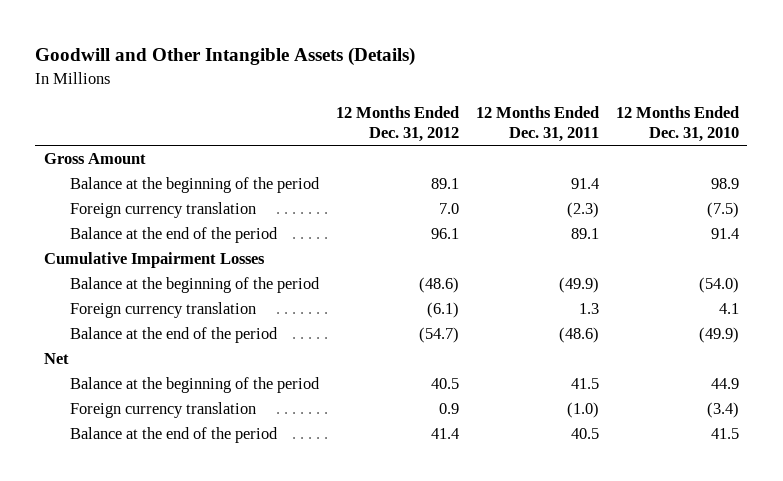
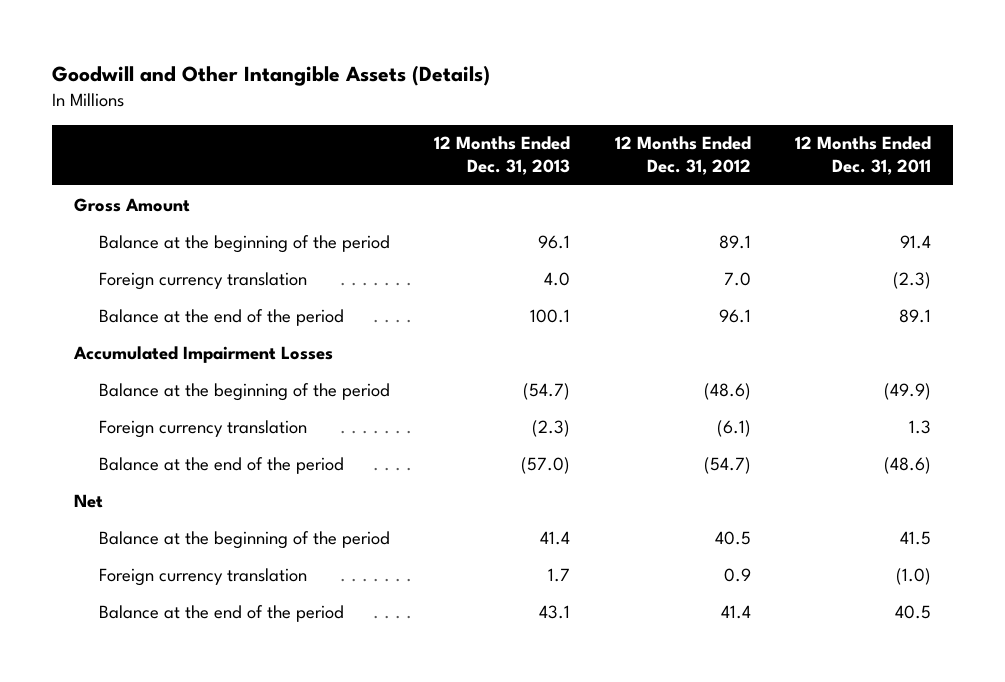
[616,106,740,143] 12 Months Ended Dec. 31, 2010 -> none
none -> [434,136,571,176] 12 Months Ended Dec. 31, 2013
[43,251,265,268] Cumulative Impairment Losses -> [73,345,334,363] Accumulated Impairment Losses

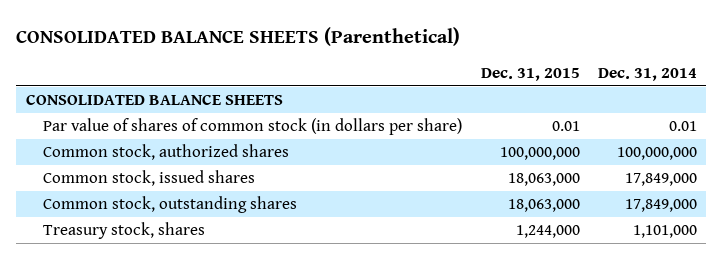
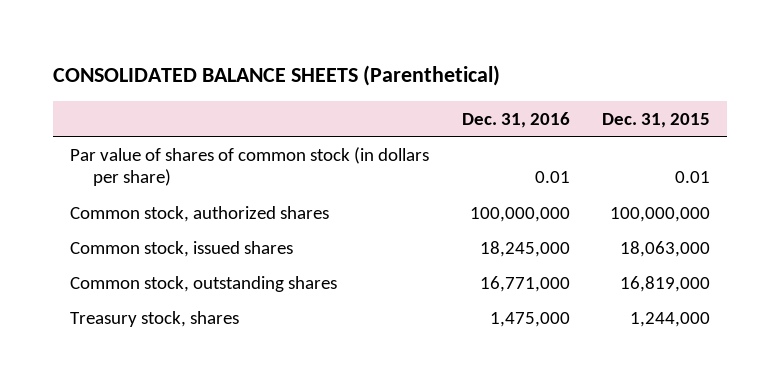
[598,68,698,82] Dec. 31, 2014 -> none
none -> [461,111,570,128] Dec. 31, 2016
[25,94,283,106] CONSOLIDATED BALANCE SHEETS -> none
[507,199,580,213] 18,063,000 -> [620,275,711,292] 16,819,000

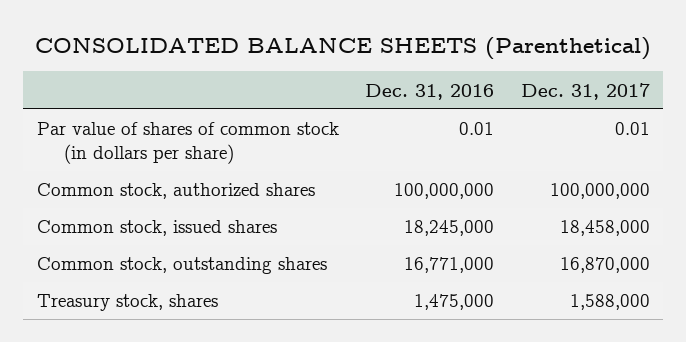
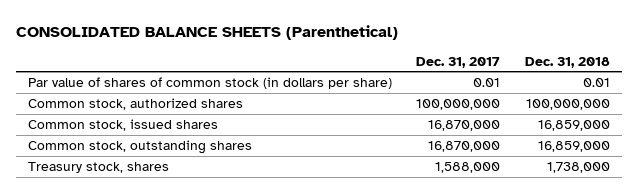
[365,83,495,100] Dec. 31, 2016 -> none
none -> [524,56,610,68] Dec. 31, 2018
[559,220,650,237] 18,458,000 -> [428,120,501,132] 16,870,000

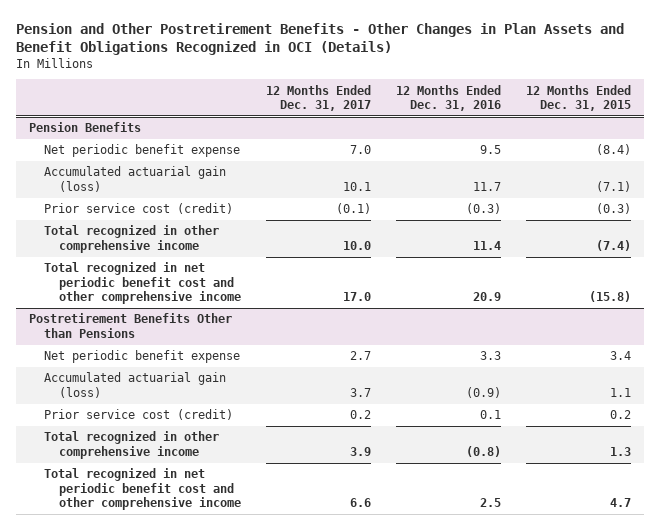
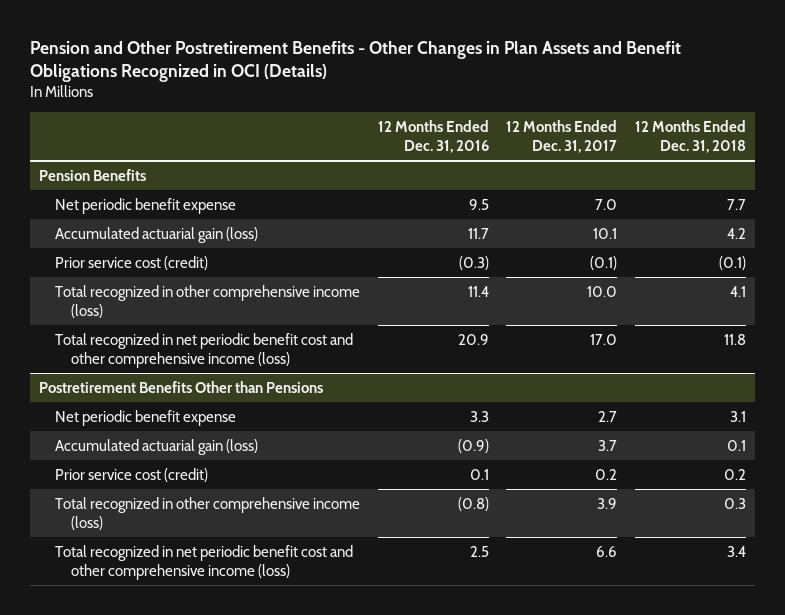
[525,84,631,111] 12 Months Ended Dec. 31, 2015 -> none
none -> [634,119,746,154] 12 Months Ended Dec. 31, 2018
[43,225,219,253] Total recognized in other comprehensive income -> [54,284,360,318] Total recognized in other comprehensive income (loss)
[43,262,241,304] Total recognized in net periodic benefit cost and other comprehensive income -> [54,332,353,368] Total recognized in net periodic benefit cost and other comprehensive income (loss)
[43,431,219,459] Total recognized in other comprehensive income -> [54,496,360,530] Total recognized in other comprehensive income (loss)
[43,468,241,510] Total recognized in net periodic benefit cost and other comprehensive income -> [54,544,353,580] Total recognized in net periodic benefit cost and other comprehensive income (loss)

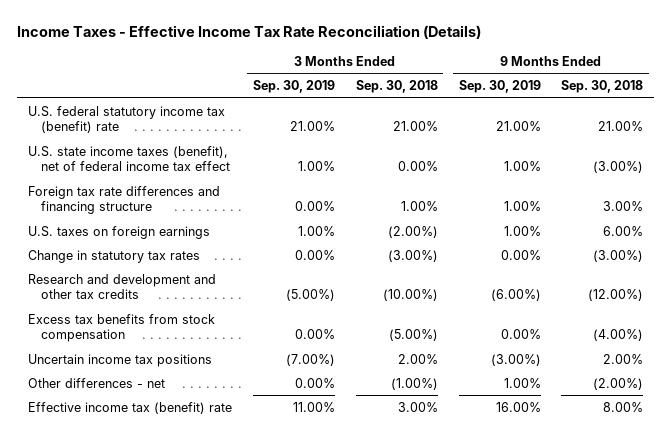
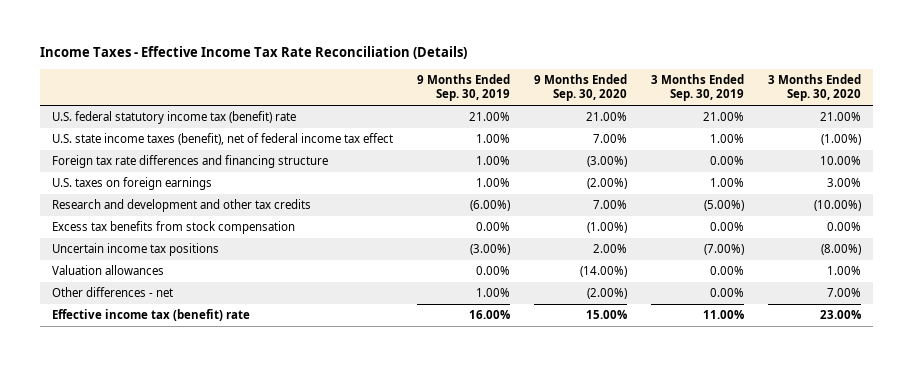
[355,80,438,94] Sep. 30, 2018 -> none
[561,80,644,94] Sep. 30, 2018 -> none
none -> [533,73,627,102] 9 Months Ended Sep. 30, 2020
none -> [767,73,861,102] 3 Months Ended Sep. 30, 2020
[27,249,200,263] Change in statutory tax rates -> none
none -> [51,265,164,276] Valuation allowances

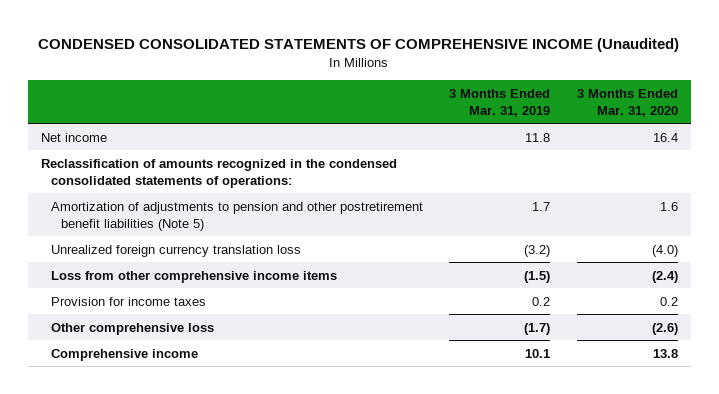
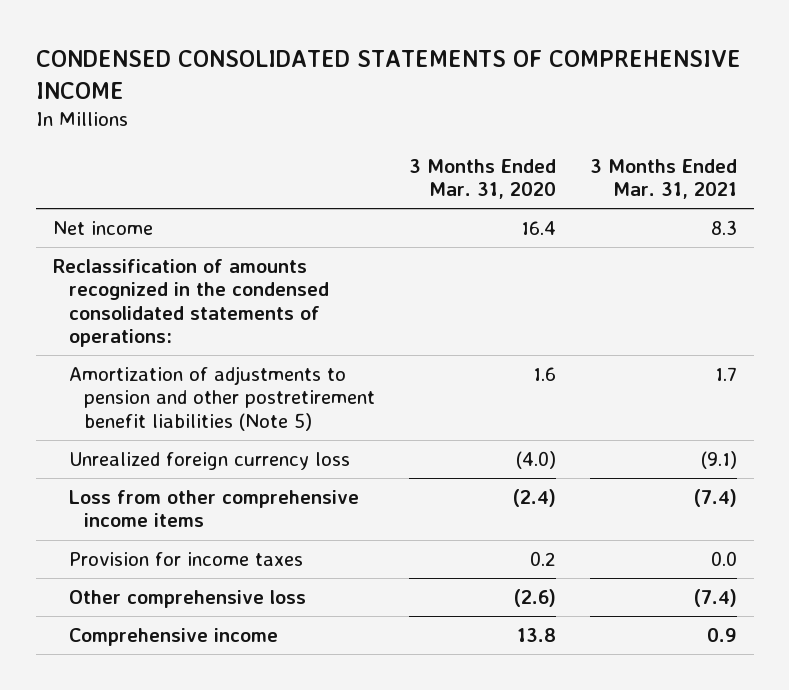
[38,37,680,52] CONDENSED CONSOLIDATED STATEMENTS OF COMPREHENSIVE INCOME (Unaudited) -> [35,50,741,99] CONDENSED CONSOLIDATED STATEMENTS OF COMPREHENSIVE INCOME
[449,88,551,117] 3 Months Ended Mar. 31, 2019 -> none
none -> [589,158,737,199] 3 Months Ended Mar. 31, 2021
[51,244,302,257] Unrealized foreign currency translation loss -> [68,452,350,471] Unrealized foreign currency loss

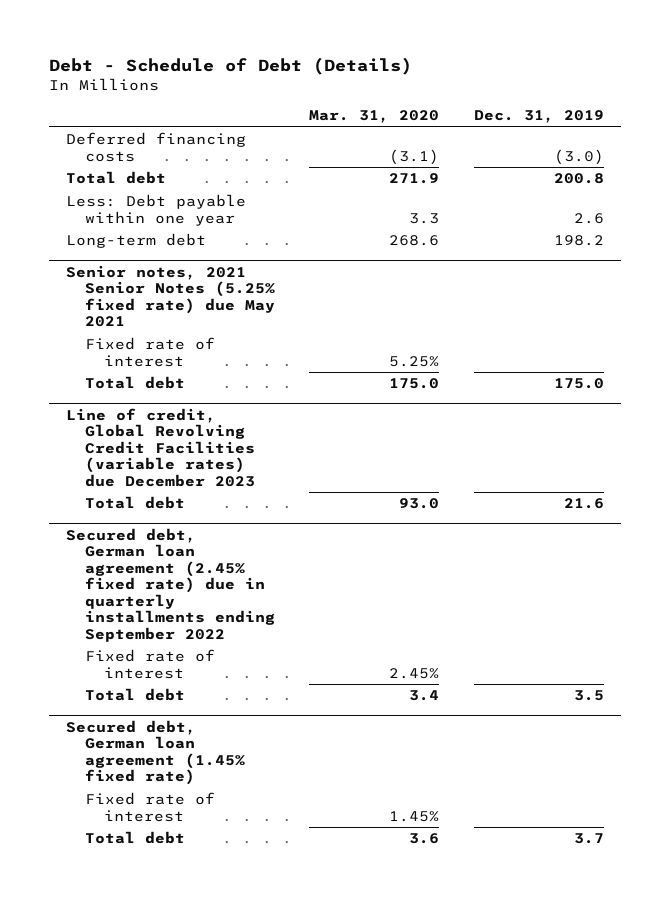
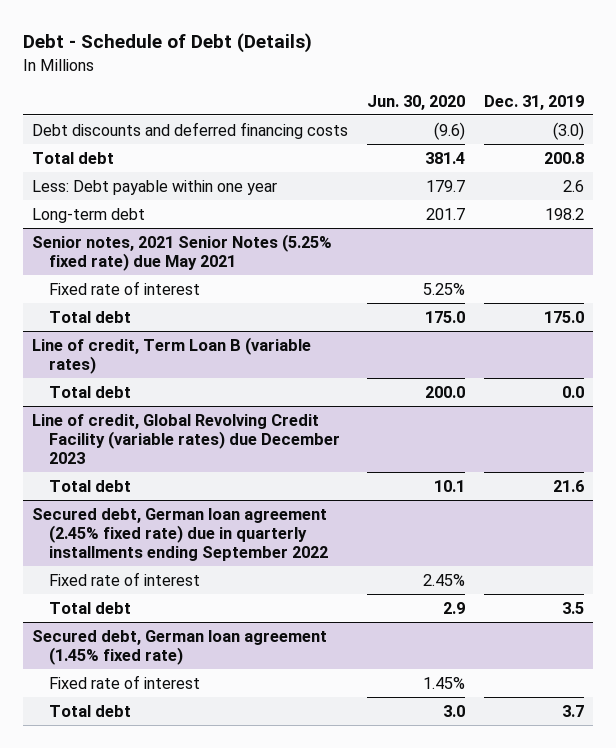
[309,110,440,124] Mar. 31, 2020 -> none
none -> [367,94,466,110] Jun. 30, 2020
[66,132,247,162] Deferred financing costs -> [32,121,349,139] Debt discounts and deferred financing costs
none -> [32,336,312,374] Line of credit, Term Loan B (variable rates)
none -> [49,385,132,398] Total debt
[66,407,255,487] Line of credit, Global Revolving Credit Facilities (variable rates) due December 2023 -> [32,413,341,465] Line of credit, Global Revolving Credit Facility (variable rates) due December 2023

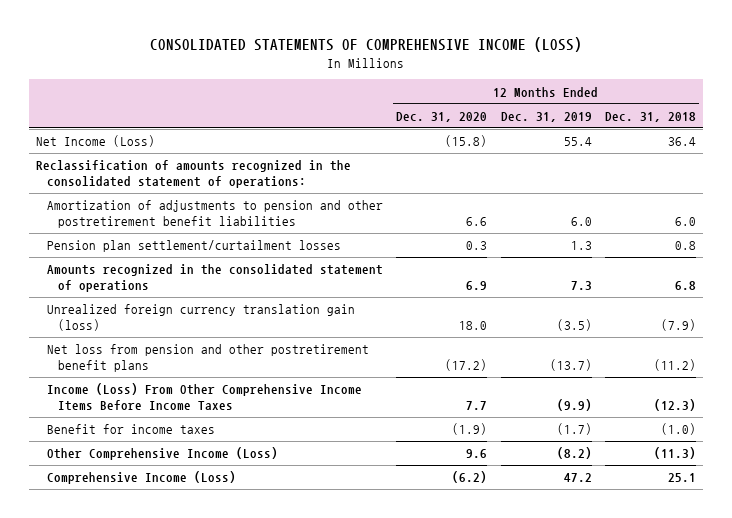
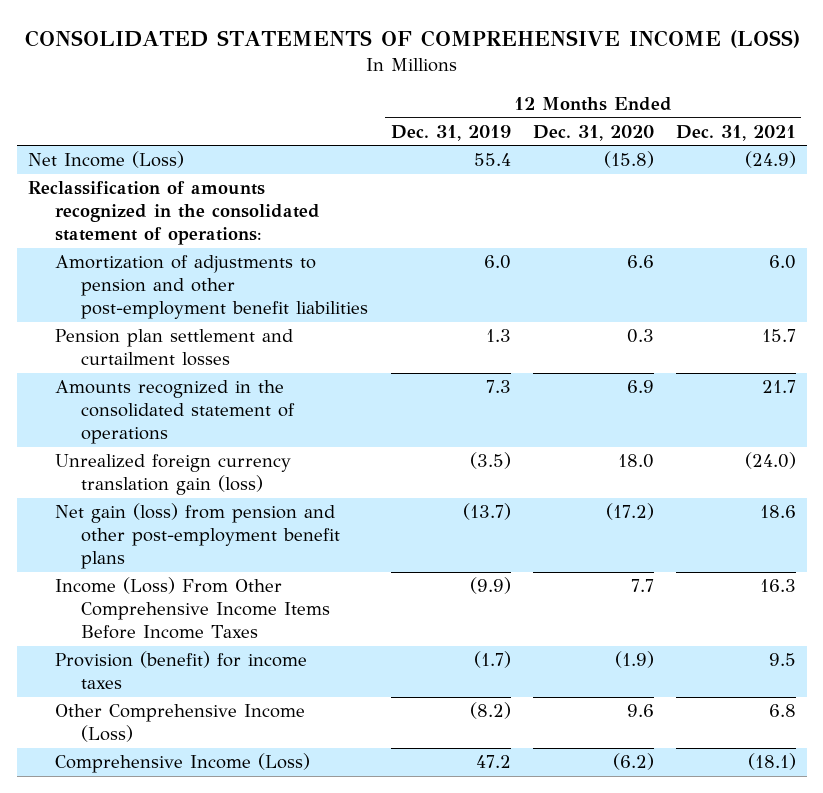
[604,111,696,122] Dec. 31, 2018 -> none
none -> [675,124,796,141] Dec. 31, 2021
[46,200,383,228] Amortization of adjustments to pension and other postretirement benefit liabilities -> [54,255,369,320] Amortization of adjustments to pension and other post-employment benefit liabilities
[46,240,341,253] Pension plan settlement/curtailment losses -> [54,329,293,367] Pension plan settlement and curtailment losses
[46,344,369,372] Net loss from pension and other postretirement benefit plans -> [54,503,341,570] Net gain (loss) from pension and other post-employment benefit plans
[46,424,215,435] Benefit for income taxes -> [54,651,307,690] Provision (benefit) for income taxes

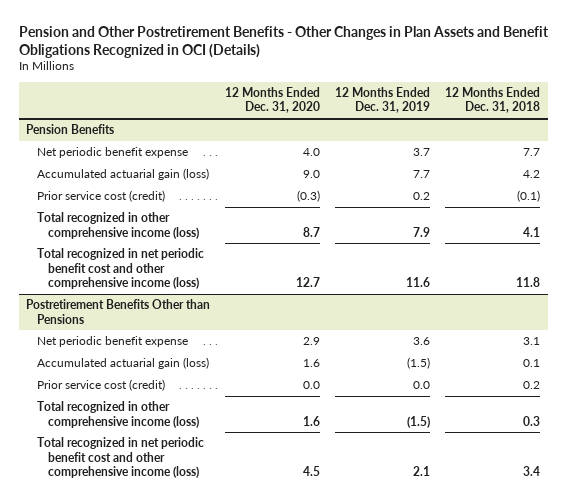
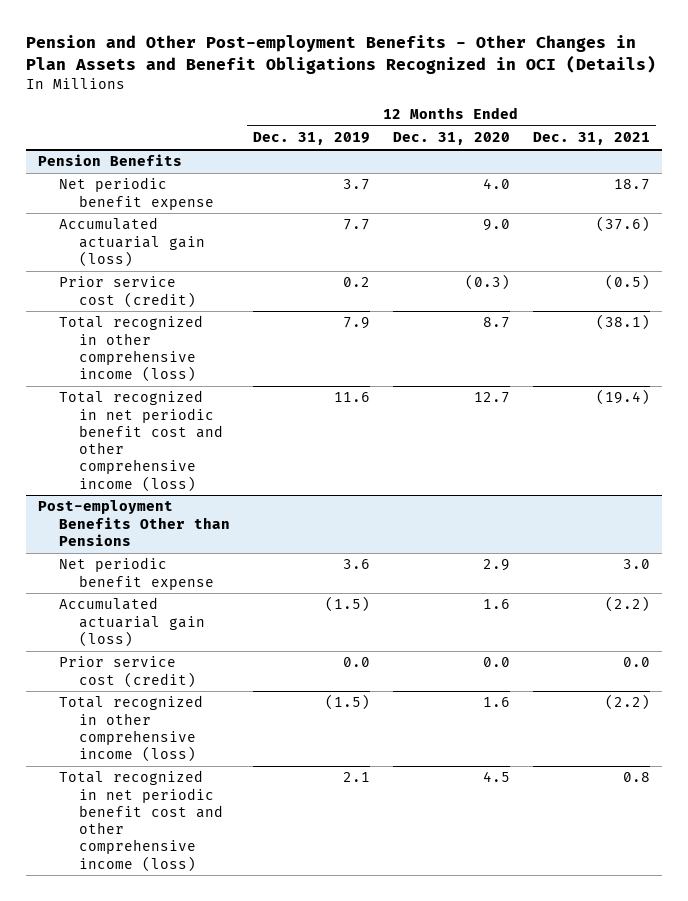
[18,25,549,58] Pension and Other Postretirement Benefits - Other Changes in Plan Assets and Benefit Obligations Recognized in OCI (Details) -> [26,35,657,74] Pension and Other Post-employment Benefits - Other Changes in Plan Assets and Benefit Obligations Recognized in OCI (Details)
[445,87,541,114] 12 Months Ended Dec. 31, 2018 -> none
none -> [533,132,651,146] Dec. 31, 2021
[26,299,211,324] Postretirement Benefits Other than Pensions -> [37,500,230,546] Post-employment Benefits Other than Pensions

